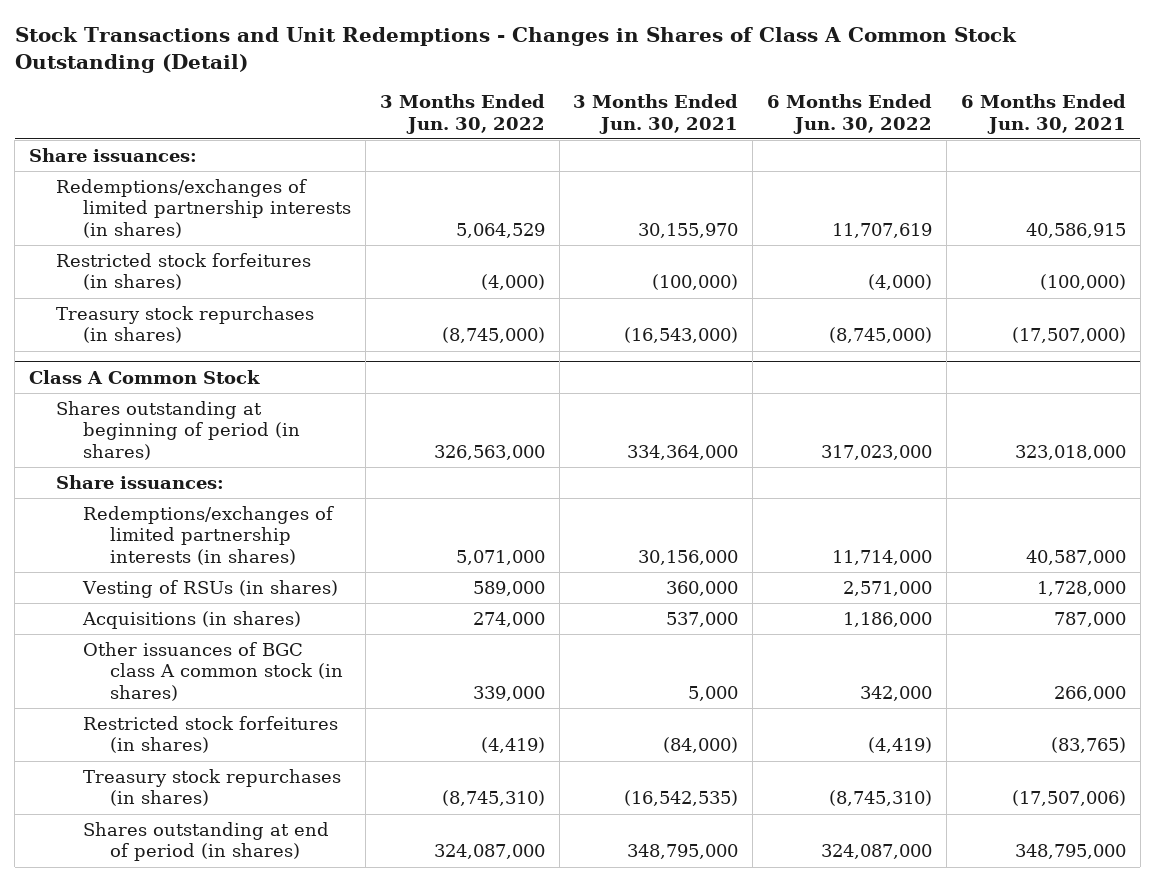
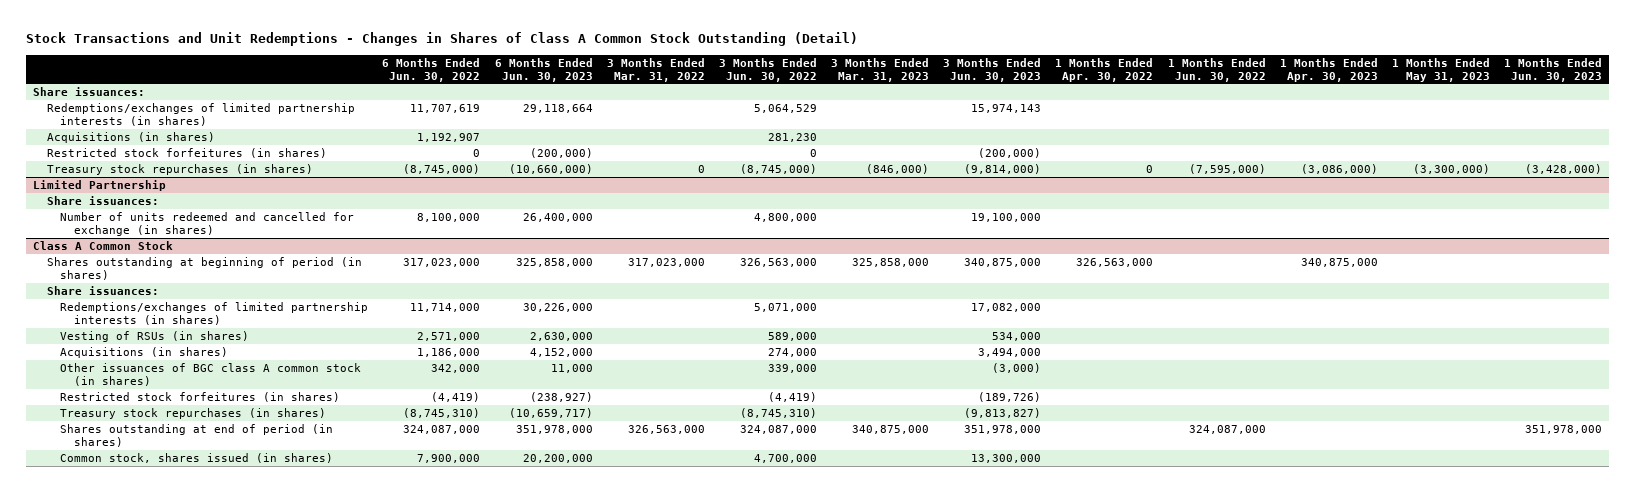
[573,94,739,134] 3 Months Ended Jun. 30, 2021 -> none
[960,94,1126,134] 6 Months Ended Jun. 30, 2021 -> none
none -> [494,57,593,82] 6 Months Ended Jun. 30, 2023
none -> [606,57,705,82] 3 Months Ended Mar. 31, 2022
none -> [831,57,930,82] 3 Months Ended Mar. 31, 2023
none -> [943,57,1042,82] 3 Months Ended Jun. 30, 2023
none -> [1055,57,1154,82] 1 Months Ended Apr. 30, 2022
none -> [1167,57,1266,82] 1 Months Ended Jun. 30, 2022
none -> [1279,57,1378,82] 1 Months Ended Apr. 30, 2023
none -> [1391,57,1490,82] 1 Months Ended May 31, 2023
none -> [1504,57,1603,82] 1 Months Ended Jun. 30, 2023
none -> [46,131,215,143] Acquisitions (in shares)
[480,274,545,291] (4,000) -> [809,148,817,157] 0
[868,274,933,291] (4,000) -> [473,148,481,157] 0
none -> [33,179,167,191] Limited Partnership
none -> [46,195,159,205] Share issuances:
none -> [60,211,355,236] Number of units redeemed and cancelled for exchange (in shares)
none -> [60,452,334,463] Common stock, shares issued (in shares)

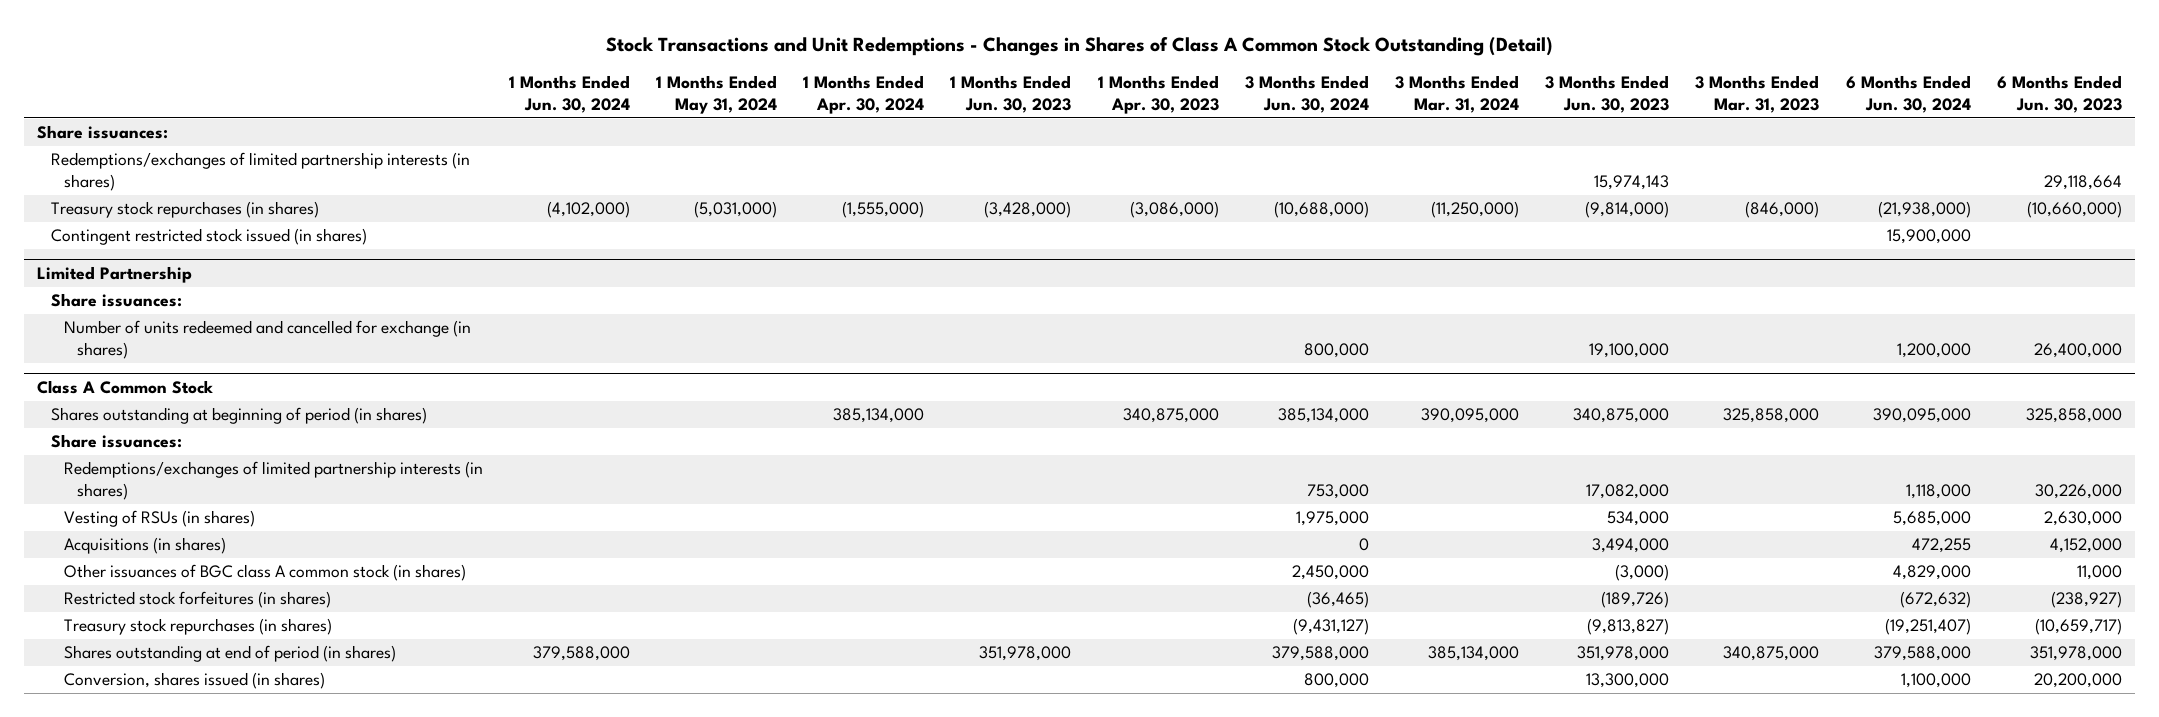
[382,57,481,82] 6 Months Ended Jun. 30, 2022 -> none
[606,57,705,82] 3 Months Ended Mar. 31, 2022 -> none
[718,57,817,82] 3 Months Ended Jun. 30, 2022 -> none
[1055,57,1154,82] 1 Months Ended Apr. 30, 2022 -> none
[1167,57,1266,82] 1 Months Ended Jun. 30, 2022 -> none
[1391,57,1490,82] 1 Months Ended May 31, 2023 -> none
none -> [508,75,630,113] 1 Months Ended Jun. 30, 2024
none -> [655,75,777,114] 1 Months Ended May 31, 2024
none -> [803,75,925,114] 1 Months Ended Apr. 30, 2024
none -> [1244,75,1369,113] 3 Months Ended Jun. 30, 2024
none -> [1395,75,1520,113] 3 Months Ended Mar. 31, 2024
none -> [1845,75,1971,113] 6 Months Ended Jun. 30, 2024
[46,131,215,143] Acquisitions (in shares) -> none
[46,147,327,158] Restricted stock forfeitures (in shares) -> none
none -> [50,228,367,246] Contingent restricted stock issued (in shares)
[60,452,334,463] Common stock, shares issued (in shares) -> [63,672,325,690] Conversion, shares issued (in shares)

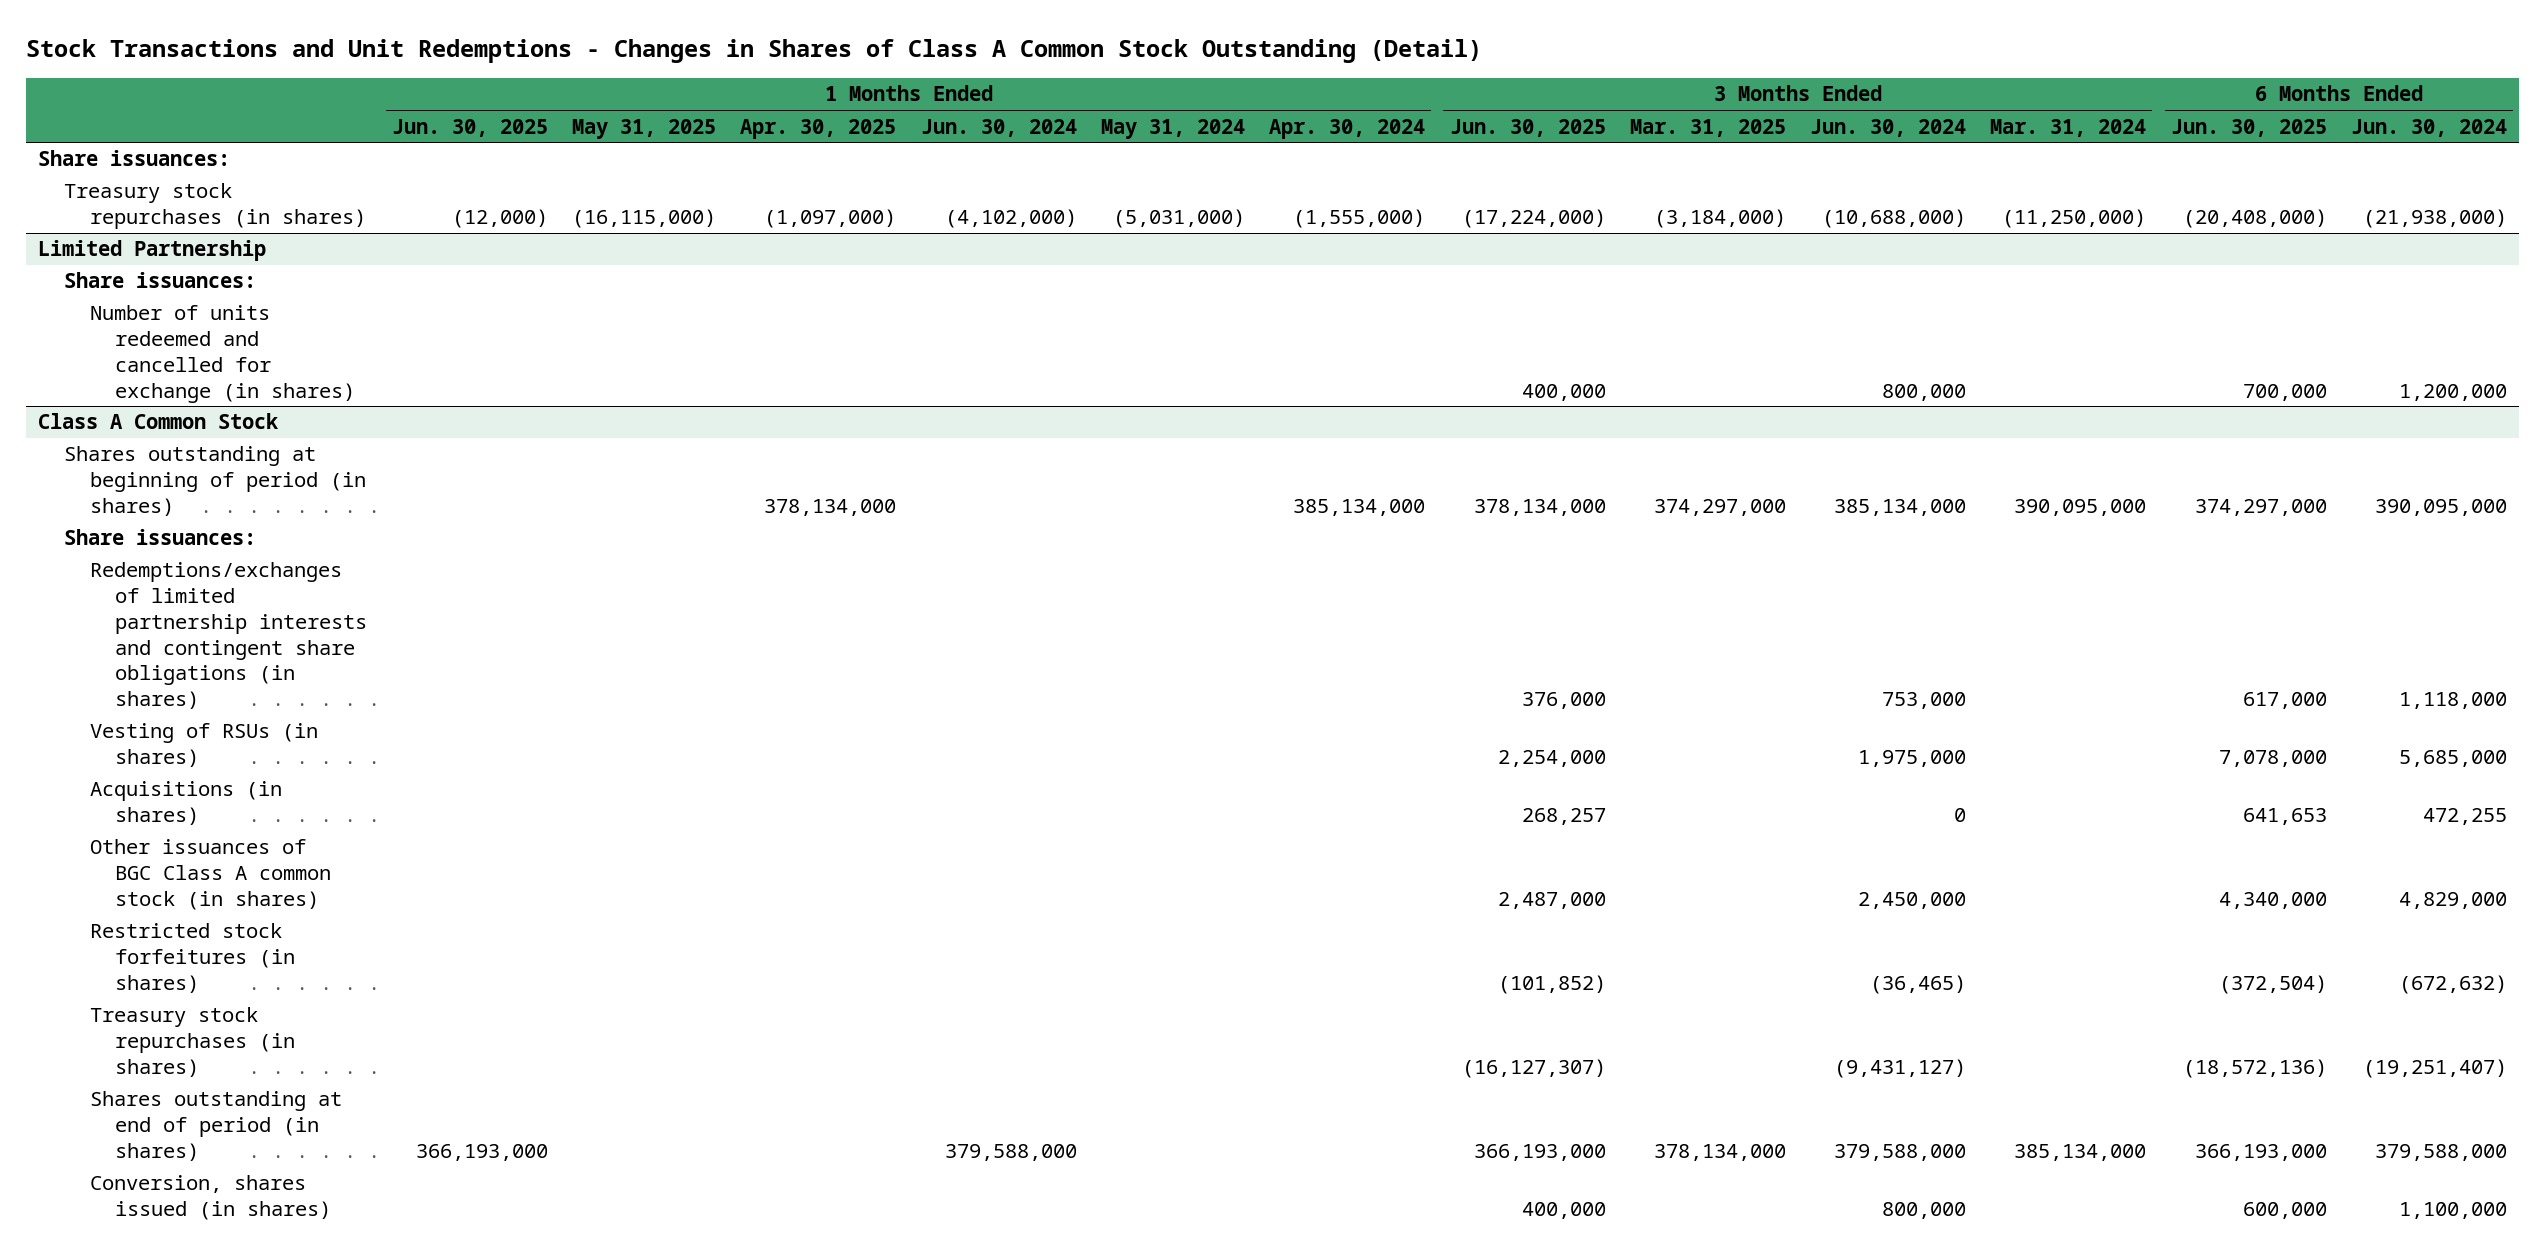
[950,75,1072,113] 1 Months Ended Jun. 30, 2023 -> none
[1097,75,1219,114] 1 Months Ended Apr. 30, 2023 -> none
[1545,75,1670,113] 3 Months Ended Jun. 30, 2023 -> none
[1695,75,1820,113] 3 Months Ended Mar. 31, 2023 -> none
[1996,75,2122,113] 6 Months Ended Jun. 30, 2023 -> none
none -> [391,118,548,137] Jun. 30, 2025
none -> [572,118,717,139] May 31, 2025
none -> [740,118,897,139] Apr. 30, 2025
none -> [1449,118,1606,137] Jun. 30, 2025
none -> [1629,118,1786,137] Mar. 31, 2025
none -> [2170,118,2327,137] Jun. 30, 2025
[50,152,470,192] Redemptions/exchanges of limited partnership interests (in shares) -> none
[50,228,367,246] Contingent restricted stock issued (in shares) -> none
[63,461,483,501] Redemptions/exchanges of limited partnership interests (in shares) -> [89,562,368,710] Redemptions/exchanges of limited partnership interests and contingent share obligations (in shares)
[63,564,466,582] Other issuances of BGC class A common stock (in shares) -> [89,839,332,910] Other issuances of BGC Class A common stock (in shares)

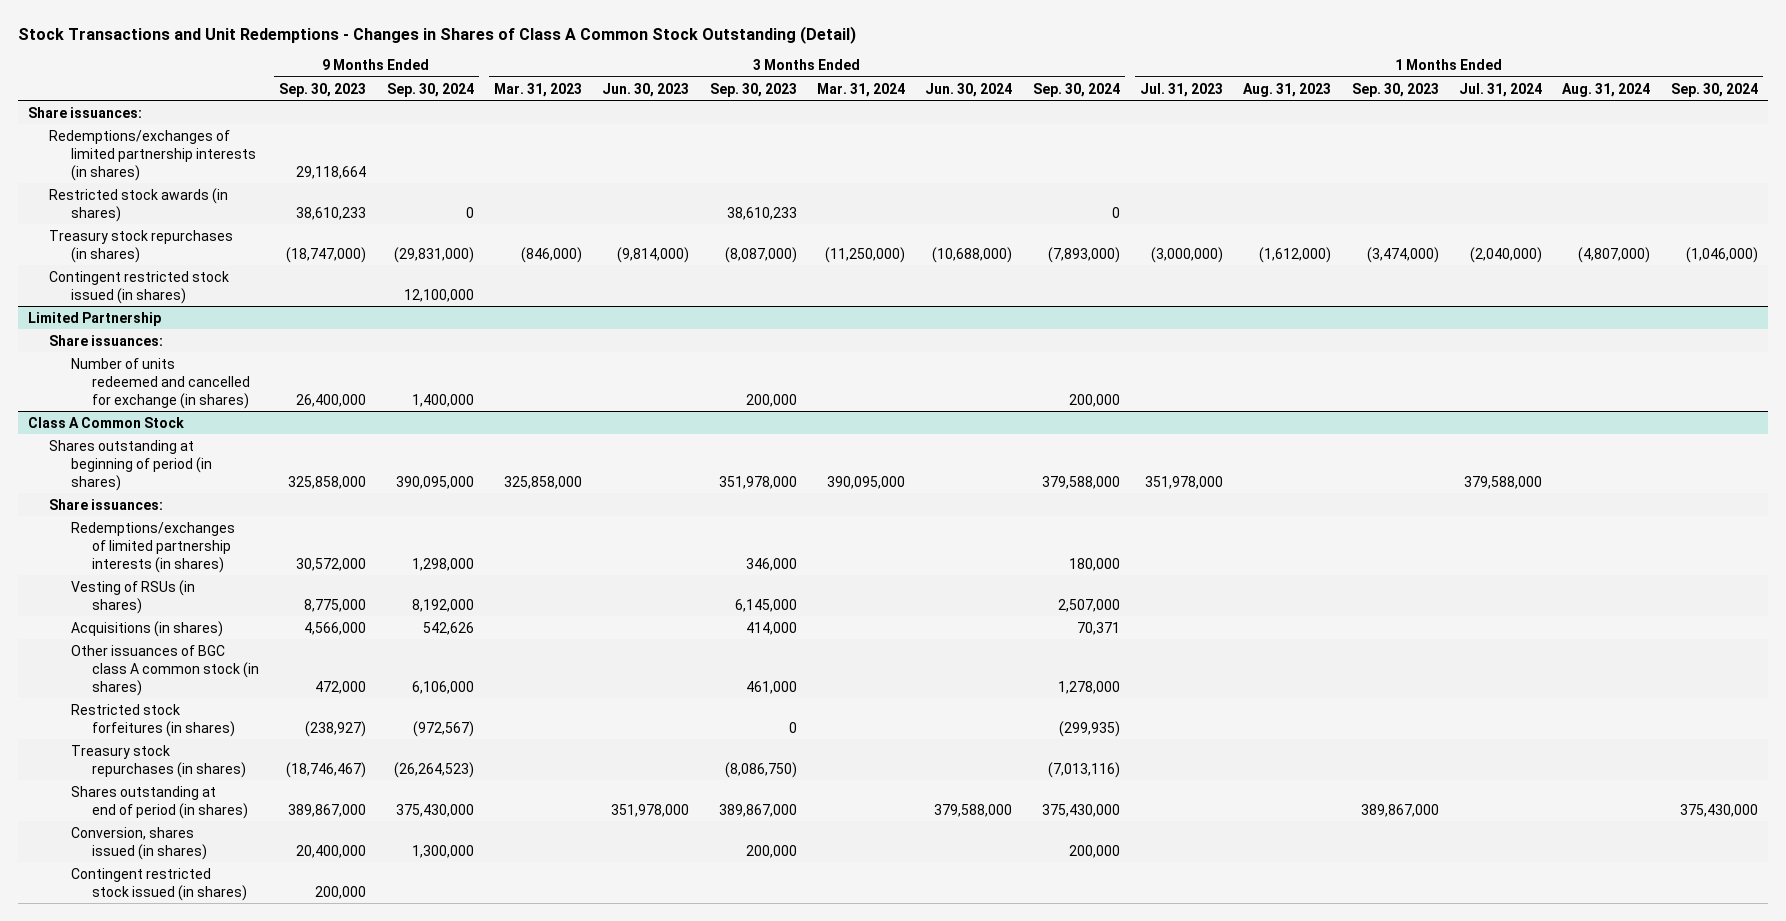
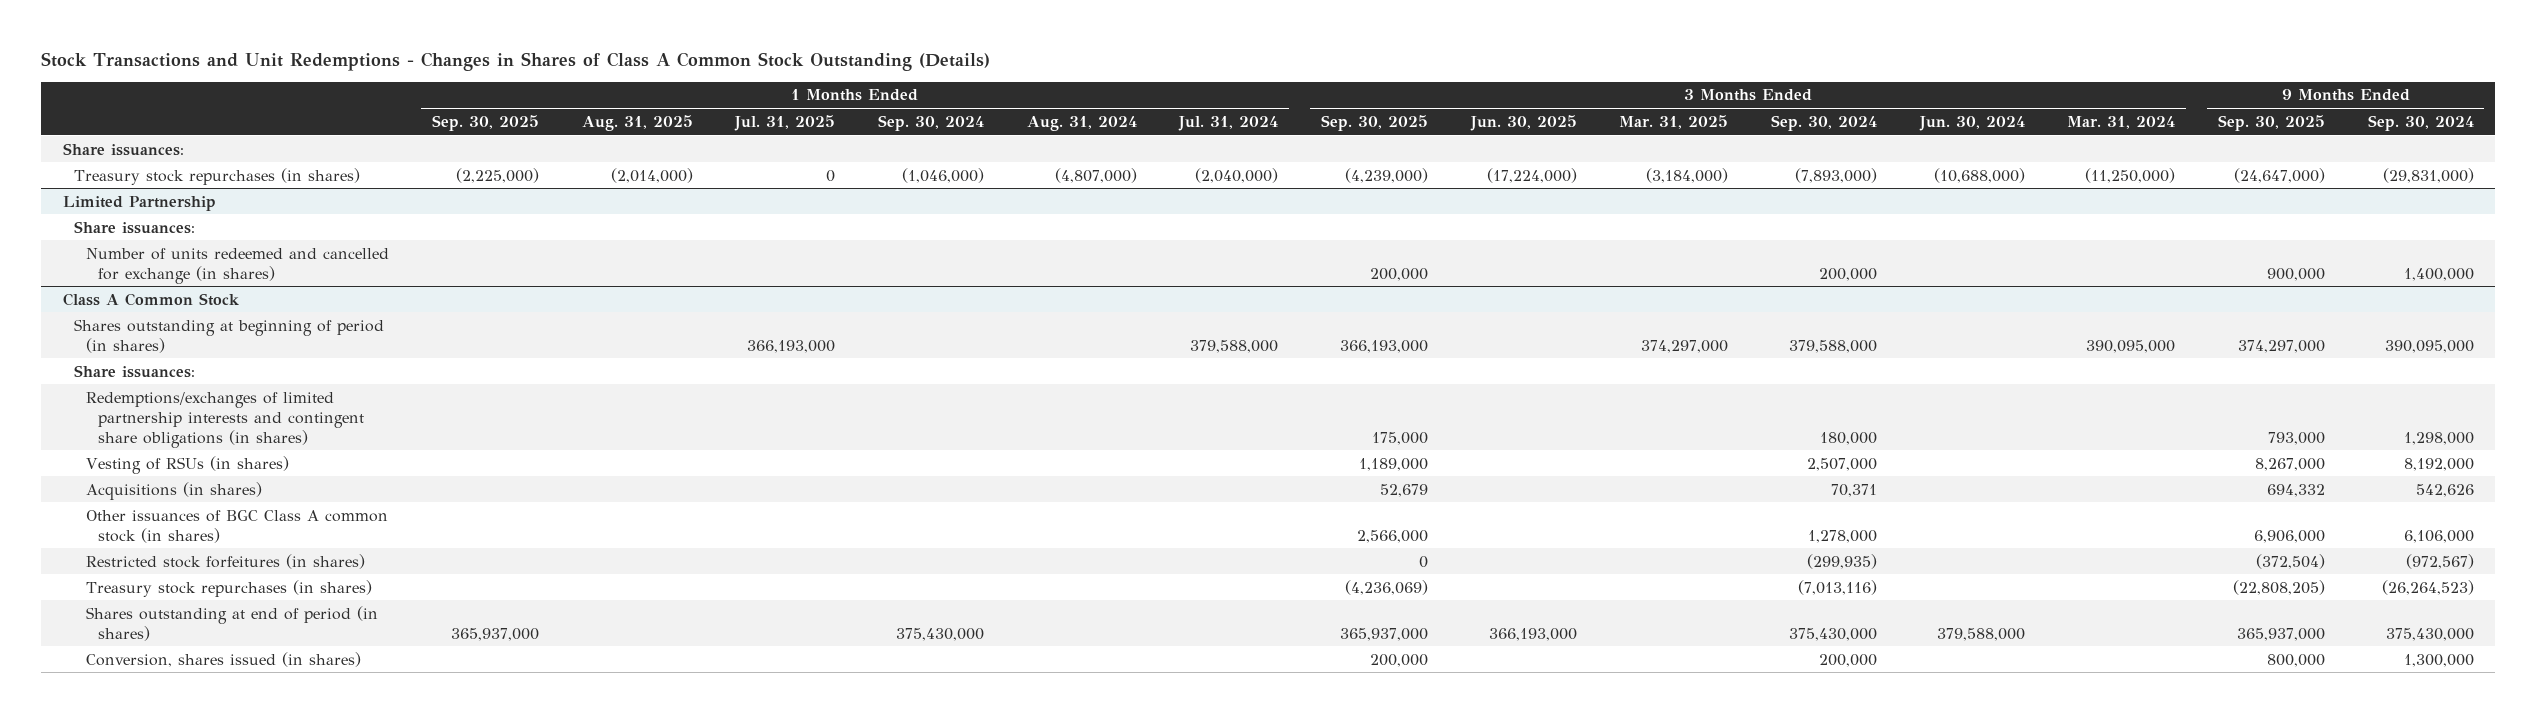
[17,25,856,44] Stock Transactions and Unit Redemptions - Changes in Shares of Class A Common Stock Outstanding (Detail) -> [41,51,991,71] Stock Transactions and Unit Redemptions - Changes in Shares of Class A Common Stock Outstanding (Details)
[279,82,367,97] Sep. 30, 2023 -> none
[493,82,582,97] Mar. 31, 2023 -> none
[602,82,690,97] Jun. 30, 2023 -> none
[709,82,797,97] Sep. 30, 2023 -> none
[1139,82,1223,97] Jul. 31, 2023 -> none
[1243,82,1332,97] Aug. 31, 2023 -> none
[1351,82,1439,97] Sep. 30, 2023 -> none
none -> [432,114,540,131] Sep. 30, 2025
none -> [581,114,693,131] Aug. 31, 2025
none -> [734,114,836,131] Jul. 31, 2025
none -> [1321,114,1429,131] Sep. 30, 2025
none -> [1469,114,1577,131] Jun. 30, 2025
none -> [1619,114,1729,129] Mar. 31, 2025
none -> [2218,114,2326,131] Sep. 30, 2025
[49,129,256,181] Redemptions/exchanges of limited partnership interests (in shares) -> none
[49,187,229,222] Restricted stock awards (in shares) -> none
[49,270,230,304] Contingent restricted stock issued (in shares) -> none
[70,521,235,573] Redemptions/exchanges of limited partnership interests (in shares) -> [86,391,365,448] Redemptions/exchanges of limited partnership interests and contingent share obligations (in shares)
[70,644,259,696] Other issuances of BGC class A common stock (in shares) -> [86,509,389,543] Other issuances of BGC Class A common stock (in shares)
[70,867,247,901] Contingent restricted stock issued (in shares) -> none

